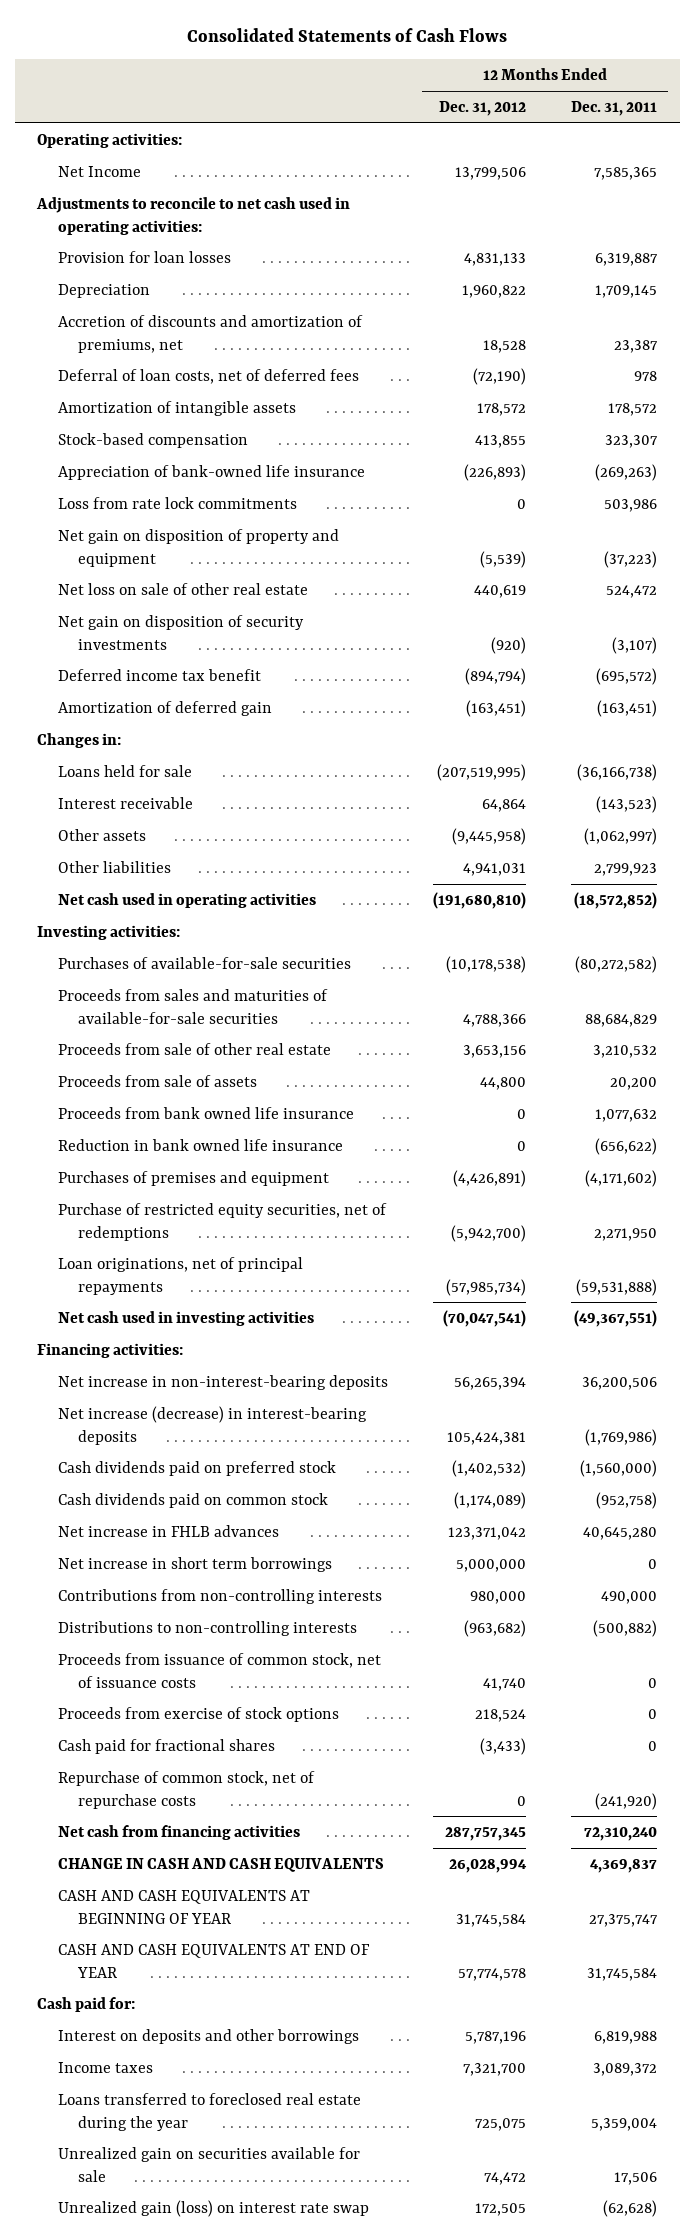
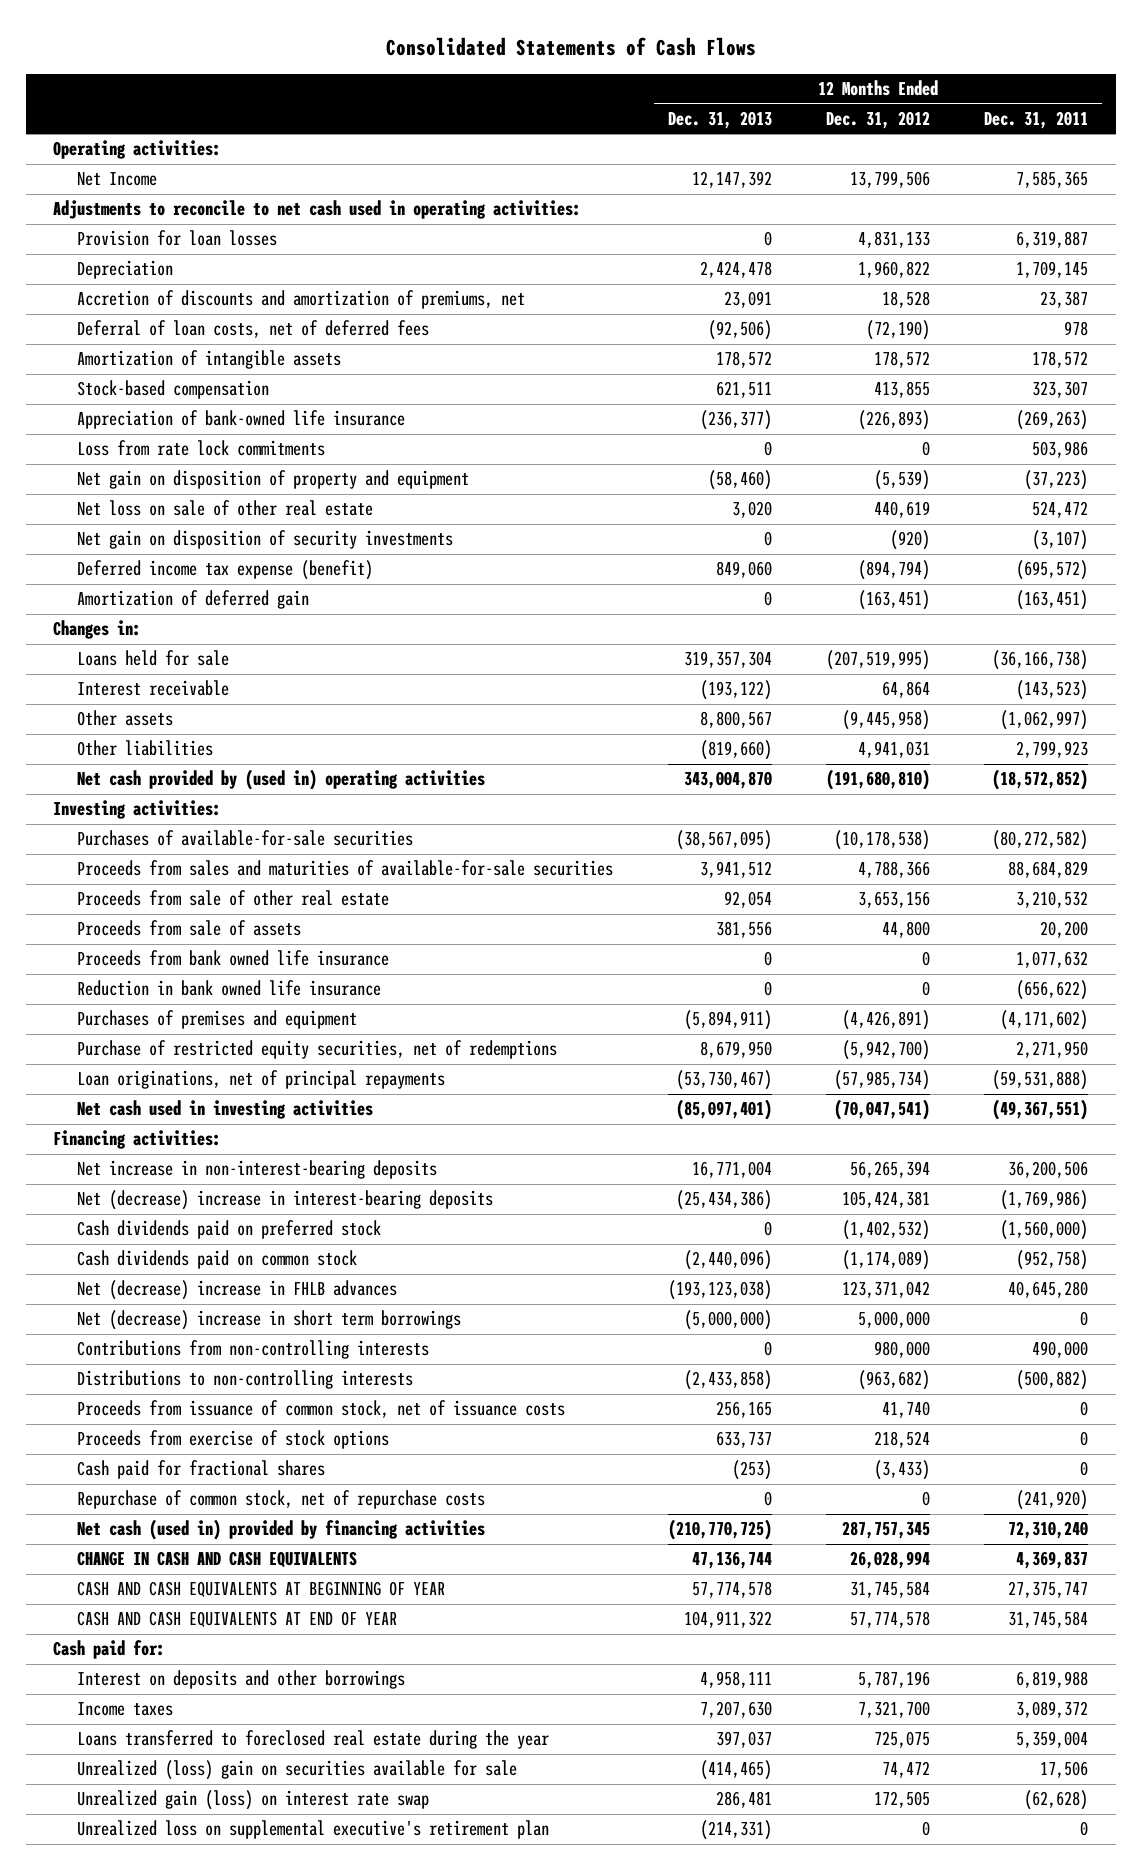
none -> [667,110,772,129] Dec. 31, 2013
[57,668,261,681] Deferred income tax benefit -> [77,560,374,581] Deferred income tax expense (benefit)
[57,892,316,908] Net cash used in operating activities -> [77,769,486,791] Net cash provided by (used in) operating activities
[57,1405,367,1445] Net increase (decrease) in interest-bearing deposits -> [77,1190,494,1211] Net (decrease) increase in interest-bearing deposits
[57,1524,279,1537] Net increase in FHLB advances -> [77,1280,398,1301] Net (decrease) increase in FHLB advances
[57,1556,332,1572] Net increase in short term borrowings -> [77,1310,462,1331] Net (decrease) increase in short term borrowings
[57,1824,300,1840] Net cash from financing activities -> [77,1519,486,1541] Net cash (used in) provided by financing activities
[57,2146,360,2182] Unrealized gain on securities available for sale -> [77,1760,518,1781] Unrealized (loss) gain on securities available for sale
none -> [77,1820,550,1840] Unrealized loss on supplemental executive's retirement plan

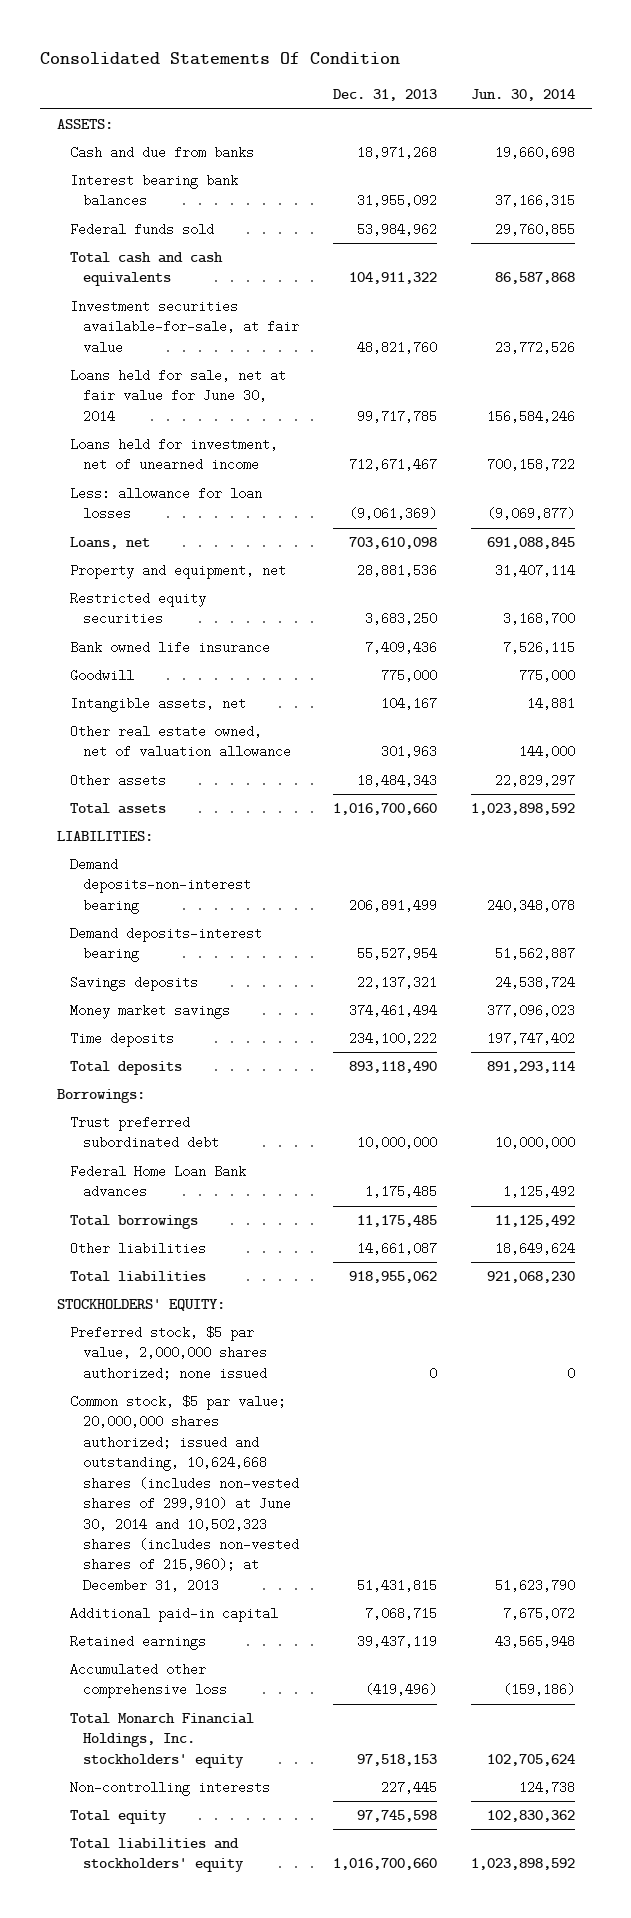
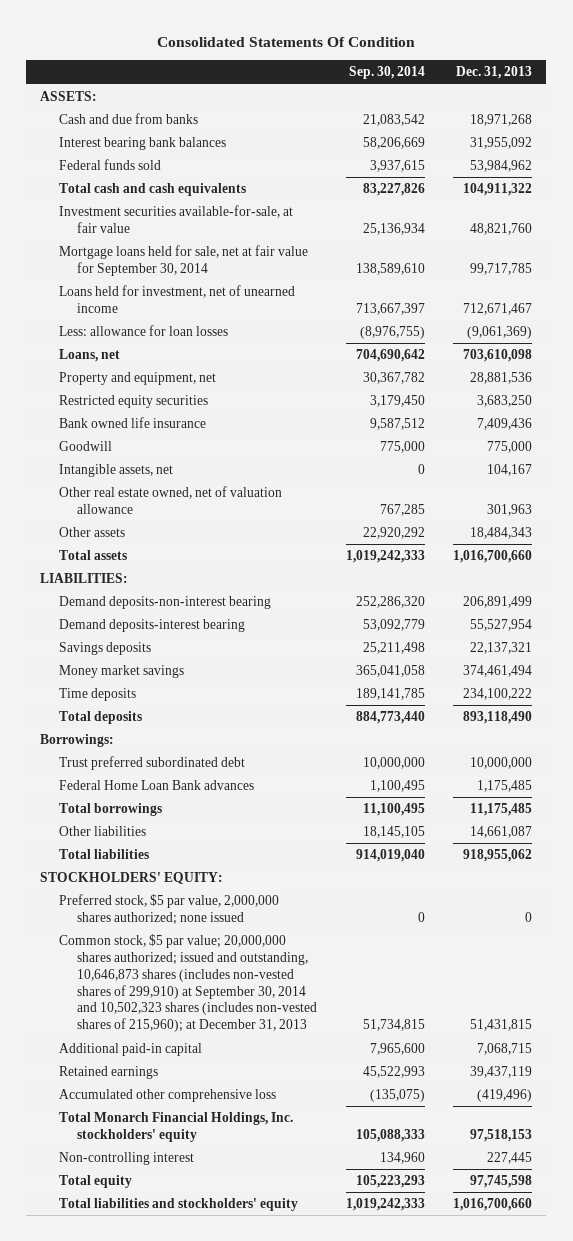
[470,89,575,102] Jun. 30, 2014 -> none
none -> [348,66,425,80] Sep. 30, 2014
[69,368,286,423] Loans held for sale, net at fair value for June 30, 2014 -> [58,245,308,276] Mortgage loans held for sale, net at fair value for September 30, 2014
[69,1394,300,1592] Common stock, $5 par value; 20,000,000 shares authorized; issued and outstanding, 10,624,668 shares (includes non-vested shares of 299,910) at June 30, 2014 and 10,502,323 shares (includes non-vested shares of 215,960); at December 31, 2013 -> [58,934,318,1033] Common stock, $5 par value; 20,000,000 shares authorized; issued and outstanding, 10,646,873 shares (includes non-vested shares of 299,910) at September 30, 2014 and 10,502,323 shares (includes non-vested shares of 215,960); at December 31, 2013
[69,1780,270,1796] Non-controlling interests -> [58,1152,194,1166] Non-controlling interest

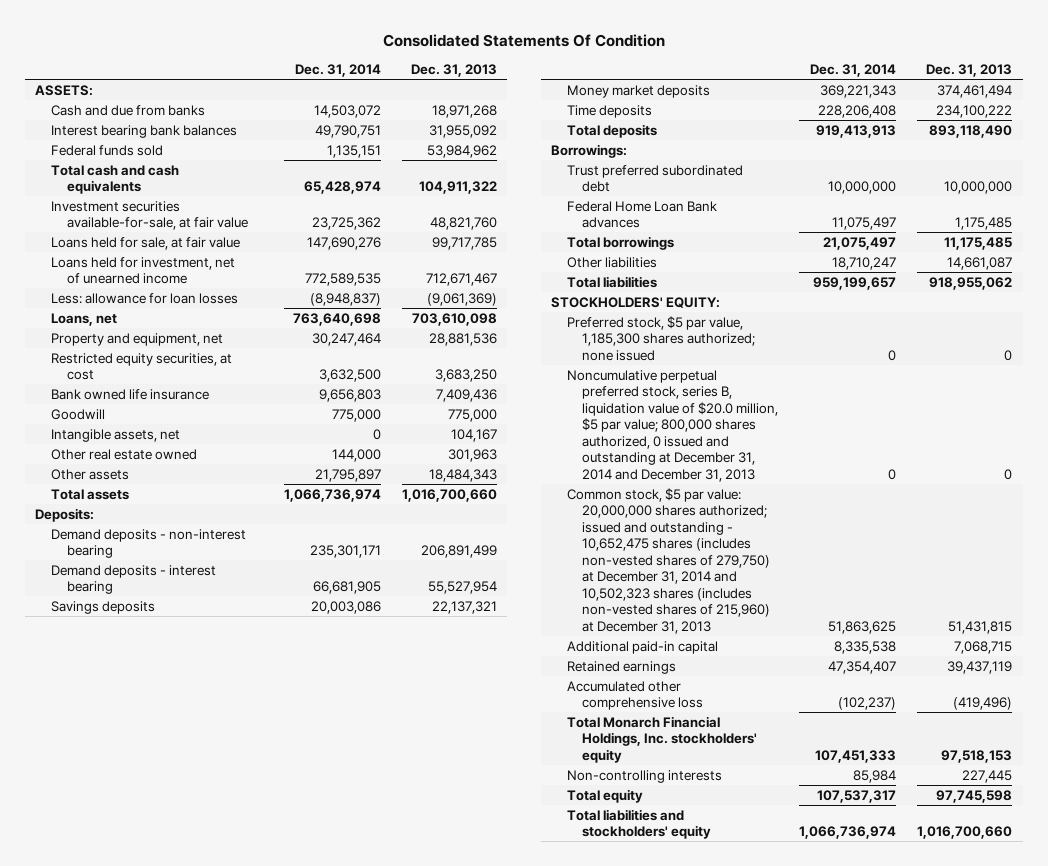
[348,66,425,80] Sep. 30, 2014 -> none
none -> [294,63,381,77] Dec. 31, 2014
[58,245,308,276] Mortgage loans held for sale, net at fair value for September 30, 2014 -> [50,236,240,250] Loans held for sale, at fair value
[58,395,208,409] Restricted equity securities -> [50,352,232,381] Restricted equity securities, at cost
[58,486,282,514] Other real estate owned, net of valuation allowance -> [50,448,197,460] Other real estate owned
[40,573,129,584] LIABILITIES: -> none
none -> [35,507,95,522] Deposits:
[58,596,271,610] Demand deposits-non-interest bearing -> [50,528,246,559] Demand deposits - non-interest bearing
[58,619,245,633] Demand deposits-interest bearing -> [50,564,216,595] Demand deposits - interest bearing
[58,665,184,679] Money market savings -> [566,84,710,98] Money market deposits
[58,894,279,925] Preferred stock, $5 par value, 2,000,000 shares authorized; none issued -> [566,315,756,361] Preferred stock, $5 par value, 1,185,300 shares authorized; none issued
none -> [566,369,779,482] Noncumulative perpetual preferred stock, series B, liquidation value of $20.0 million, $5 par value; 800,000 shares authorized, 0 issued and outstanding at December 31, 2014 and December 31, 2013
[58,934,318,1033] Common stock, $5 par value; 20,000,000 shares authorized; issued and outstanding, 10,646,873 shares (includes non-vested shares of 299,910) at September 30, 2014 and 10,502,323 shares (includes non-vested shares of 215,960); at December 31, 2013 -> [566,487,771,634] Common stock, $5 par value: 20,000,000 shares authorized; issued and outstanding - 10,652,475 shares (includes non-vested shares of 279,750) at December 31, 2014 and 10,502,323 shares (includes non-vested shares of 215,960) at December 31, 2013
[58,1152,194,1166] Non-controlling interest -> [566,769,722,783] Non-controlling interests

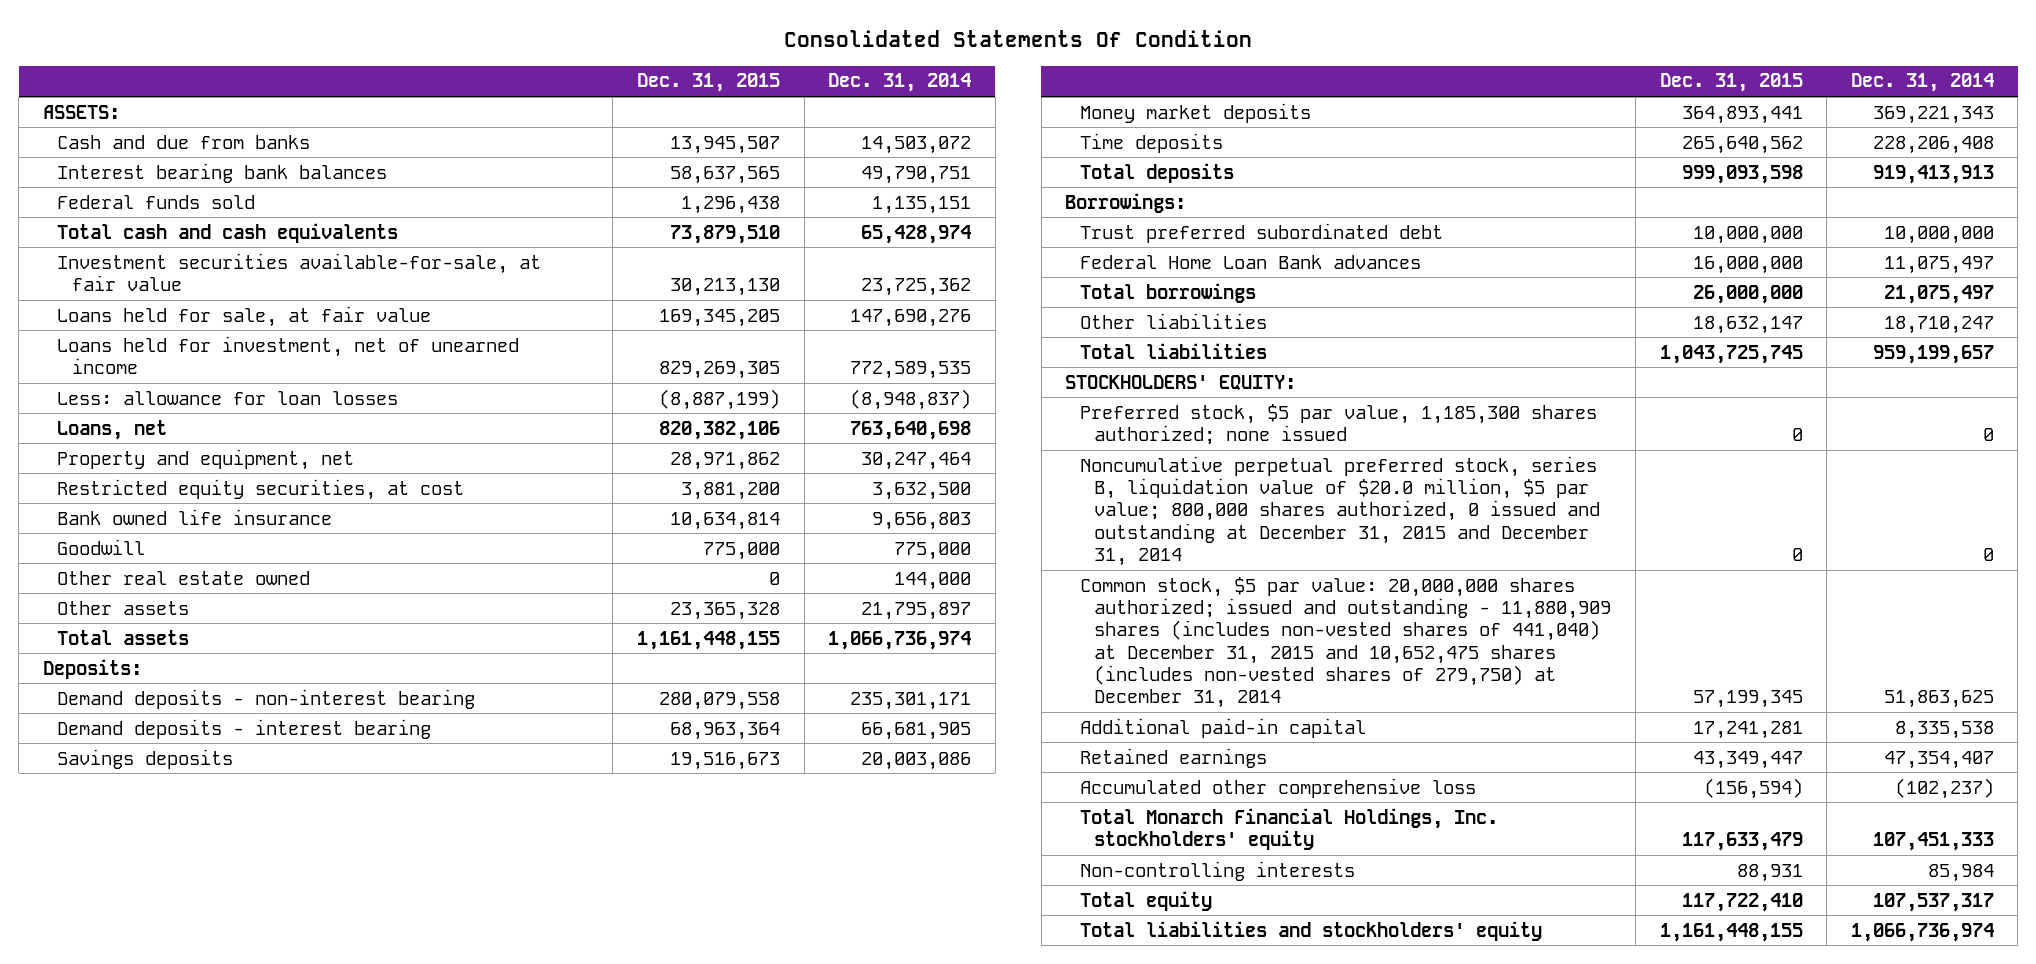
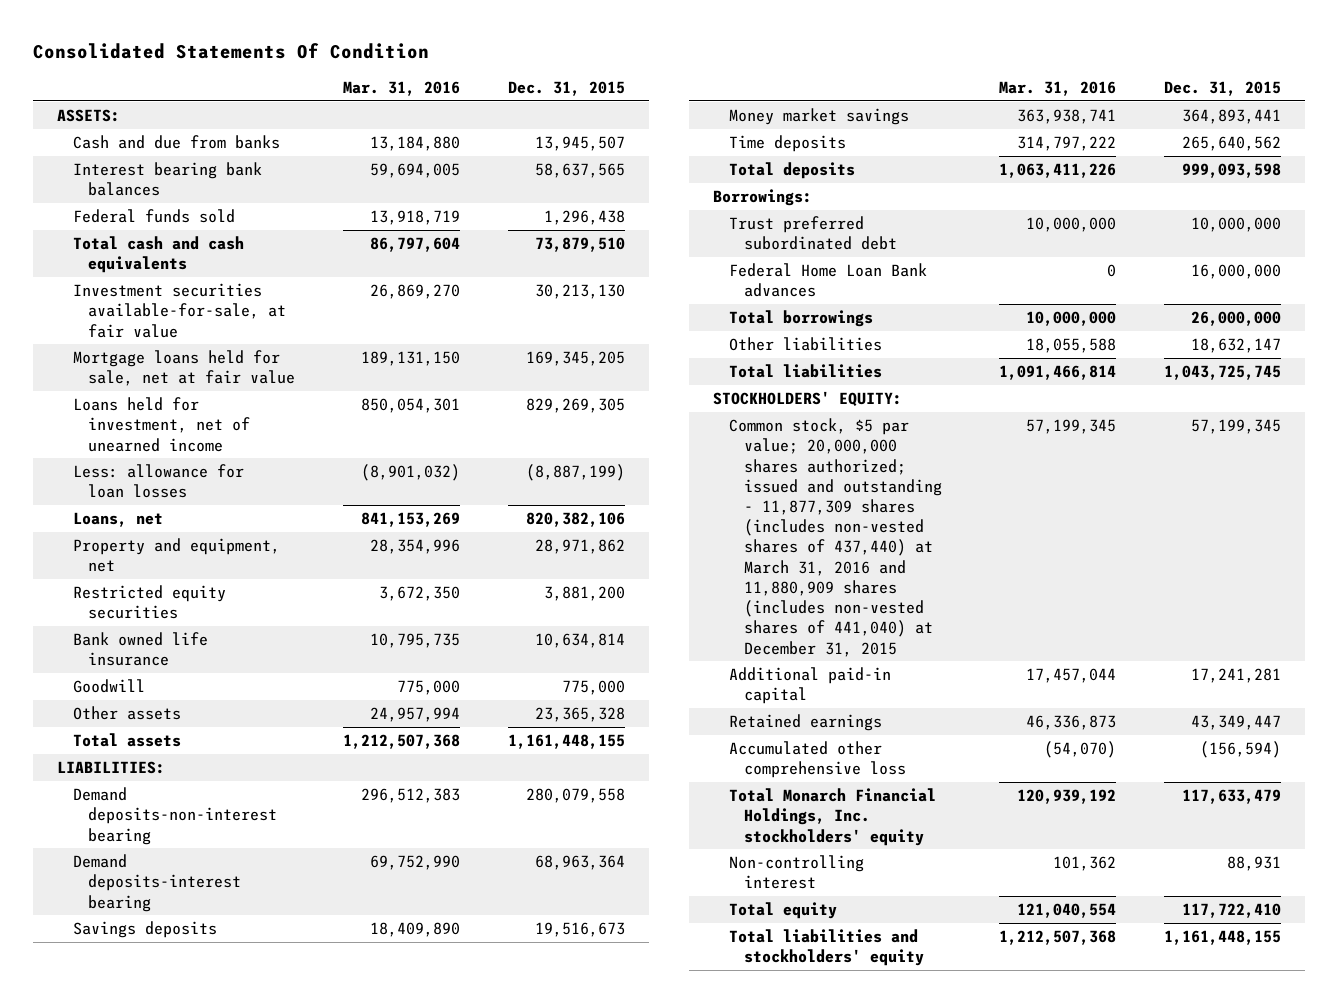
[828,73,972,93] Dec. 31, 2014 -> none
none -> [343,80,461,96] Mar. 31, 2016
[57,305,432,327] Loans held for sale, at fair value -> [72,350,296,387] Mortgage loans held for sale, net at fair value
[57,478,465,500] Restricted equity securities, at cost -> [72,585,226,620] Restricted equity securities
[57,570,311,585] Other real estate owned -> none
[42,658,142,679] Deposits: -> none
none -> [56,761,165,775] LIABILITIES:
[57,688,476,709] Demand deposits - non-interest bearing -> [72,787,278,845] Demand deposits-non-interest bearing
[57,718,432,739] Demand deposits - interest bearing -> [72,854,242,912] Demand deposits-interest bearing
[1079,102,1311,123] Money market deposits -> [728,108,909,126] Money market savings
[1079,403,1597,445] Preferred stock, $5 par value, 1,185,300 shares authorized; none issued -> none
[1079,455,1601,566] Noncumulative perpetual preferred stock, series B, liquidation value of $20.0 million, $5 par value; 800,000 shares authorized, 0 issued and outstanding at December 31, 2015 and December 31, 2014 -> none
[1079,576,1612,709] Common stock, $5 par value: 20,000,000 shares authorized; issued and outstanding - 11,880,909 shares (includes non-vested shares of 441,040) at December 31, 2015 and 10,652,475 shares (includes non-vested shares of 279,750) at December 31, 2014 -> [728,418,943,657] Common stock, $5 par value; 20,000,000 shares authorized; issued and outstanding - 11,877,309 shares (includes non-vested shares of 437,440) at March 31, 2016 and 11,880,909 shares (includes non-vested shares of 441,040) at December 31, 2015
[1079,860,1355,881] Non-controlling interests -> [728,855,864,890] Non-controlling interest

